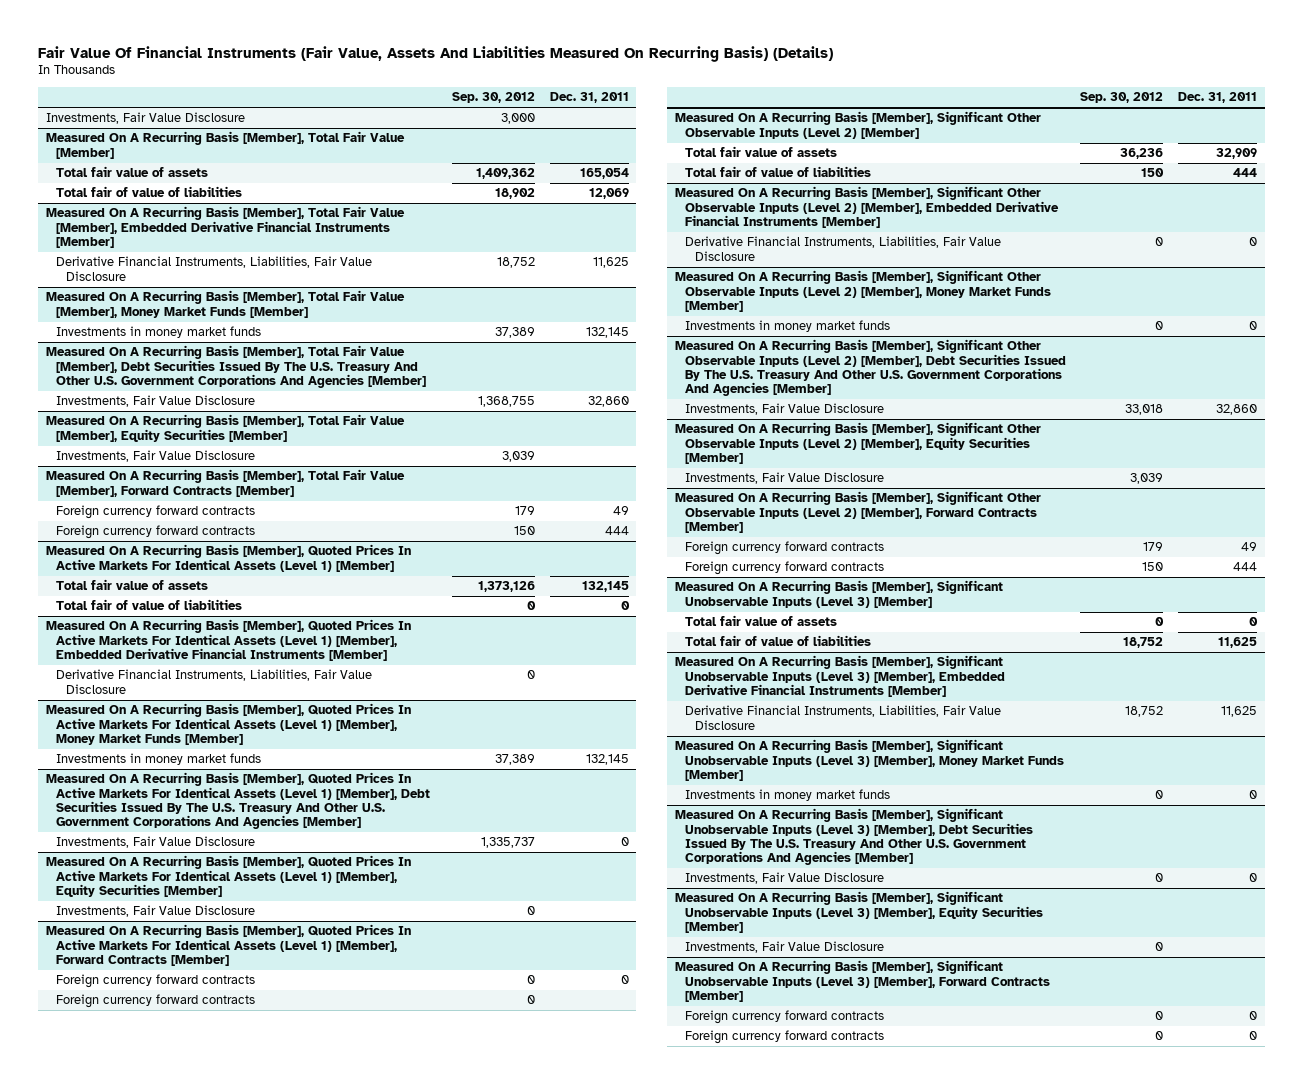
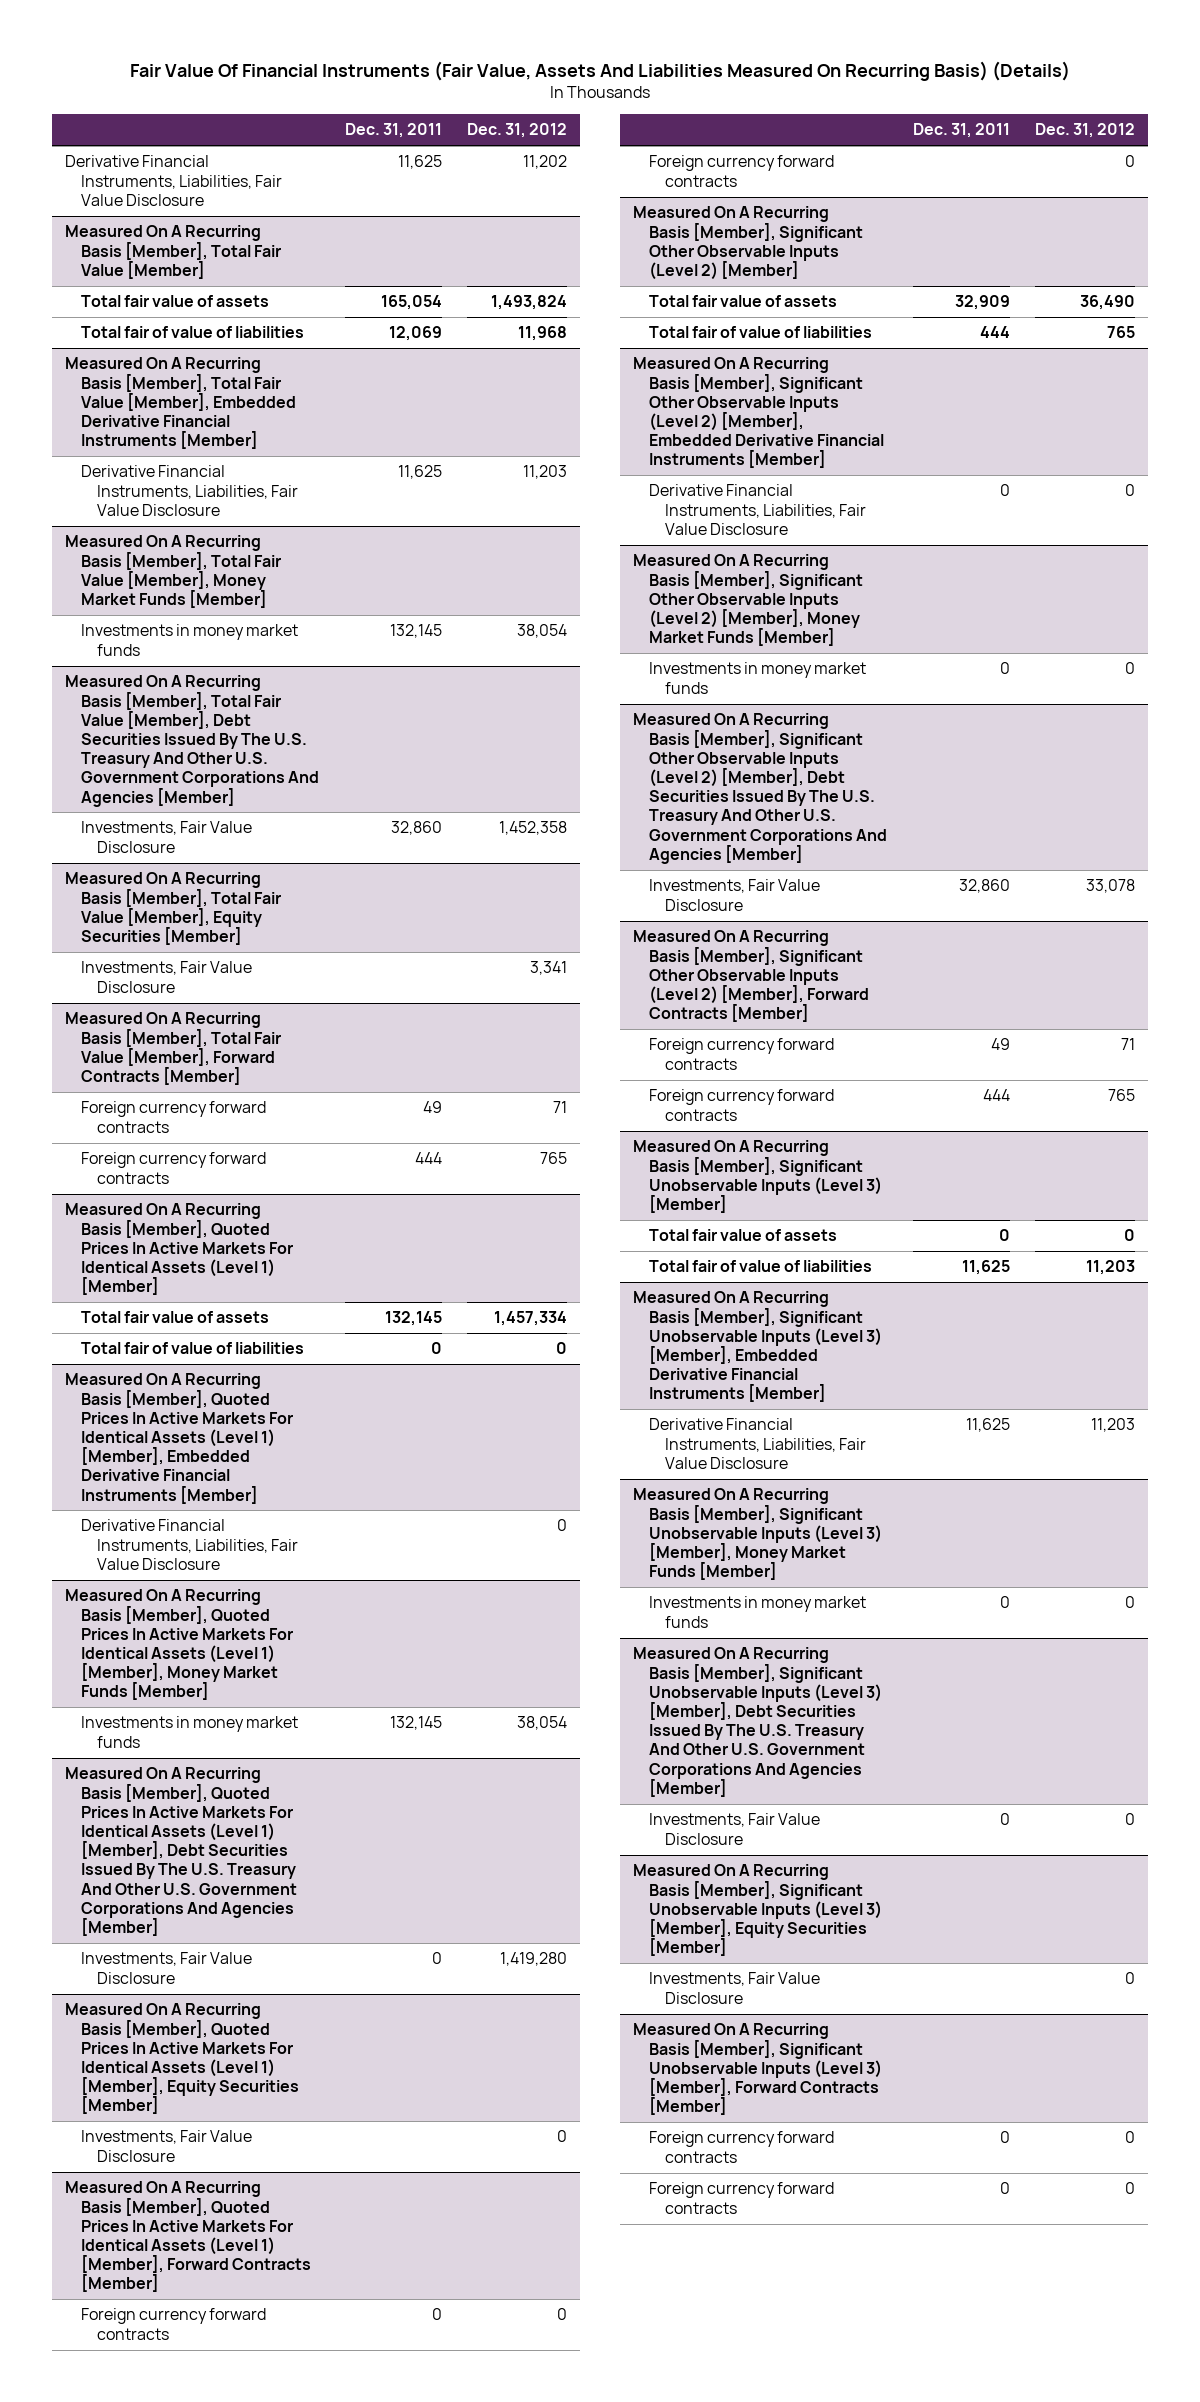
[451,92,535,104] Sep. 30, 2012 -> none
none -> [467,123,568,139] Dec. 31, 2012
[45,112,245,125] Investments, Fair Value Disclosure -> none
none -> [64,155,283,206] Derivative Financial Instruments, Liabilities, Fair Value Disclosure
[674,422,1041,465] Measured On A Recurring Basis [Member], Significant Other Observable Inputs (Level 2) [Member], Equity Securities [Member] -> none
[684,472,884,485] Investments, Fair Value Disclosure -> none

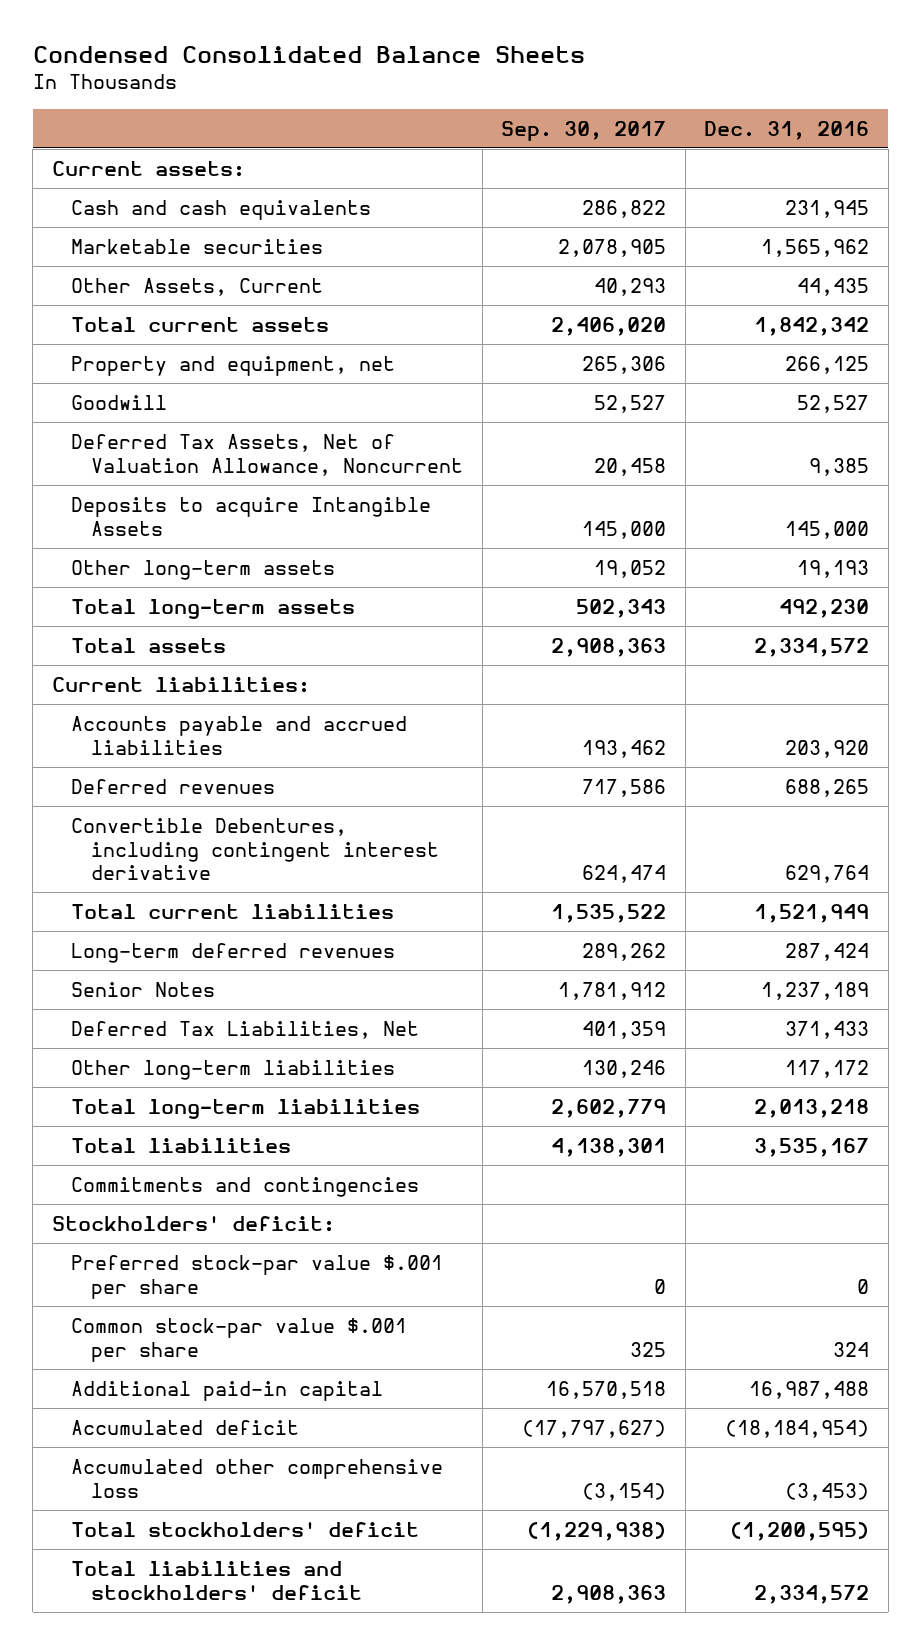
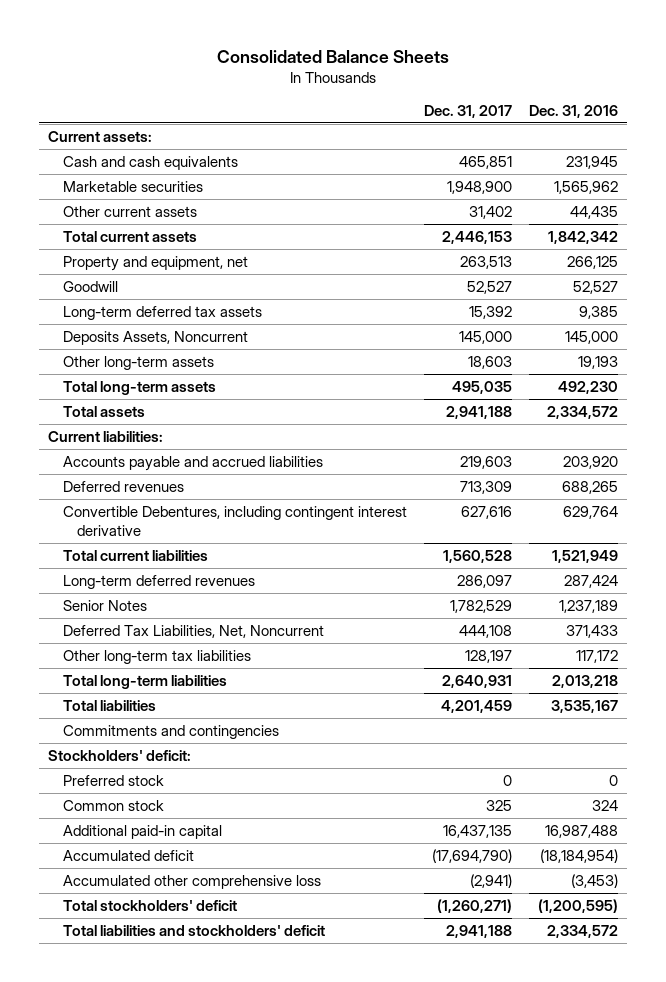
[32,45,585,63] Condensed Consolidated Balance Sheets -> [216,49,449,63] Consolidated Balance Sheets
[501,120,667,141] Sep. 30, 2017 -> none
none -> [423,104,512,118] Dec. 31, 2017
[71,277,324,296] Other Assets, Current -> [62,205,197,217] Other current assets
[71,433,464,476] Deferred Tax Assets, Net of Valuation Allowance, Noncurrent -> [62,305,262,320] Long-term deferred tax assets
[71,496,432,536] Deposits to acquire Intangible Assets -> [62,330,248,345] Deposits Assets, Noncurrent
[71,1020,420,1039] Deferred Tax Liabilities, Net -> [62,624,324,638] Deferred Tax Liabilities, Net, Noncurrent
[71,1059,396,1080] Other long-term liabilities -> [62,649,251,664] Other long-term tax liabilities
[71,1254,444,1299] Preferred stock-par value $.001 per share -> [62,774,164,786] Preferred stock
[71,1317,408,1362] Common stock-par value $.001 per share -> [62,799,164,811] Common stock

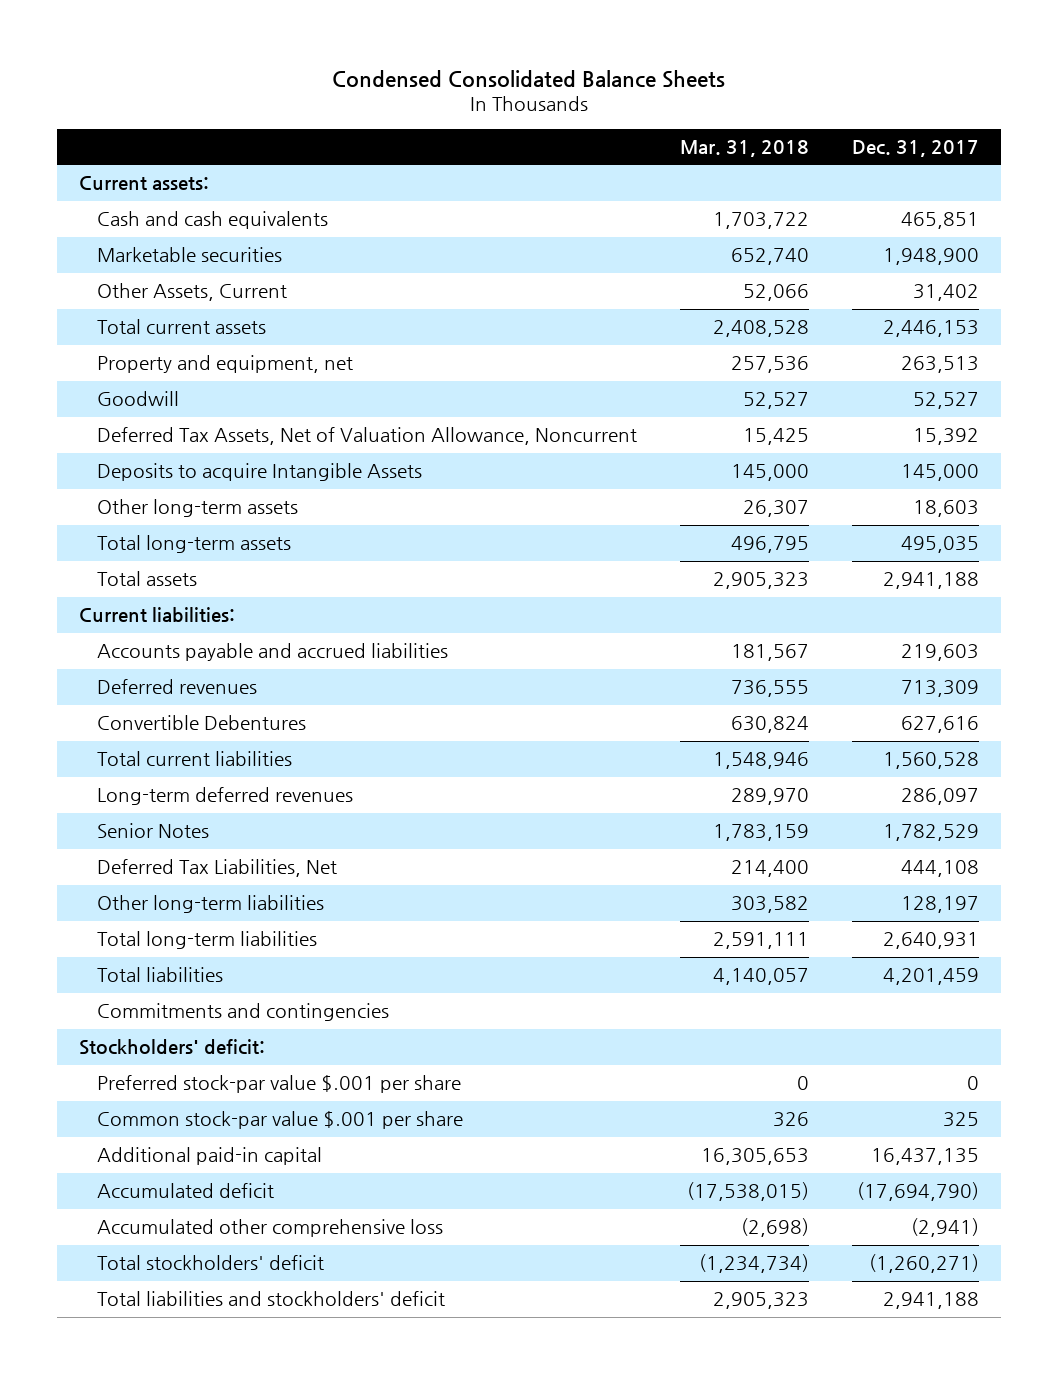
[216,49,449,63] Consolidated Balance Sheets -> [332,69,726,88] Condensed Consolidated Balance Sheets
[529,104,619,118] Dec. 31, 2016 -> none
none -> [680,139,810,157] Mar. 31, 2018
[62,205,197,217] Other current assets -> [96,283,287,302] Other Assets, Current
[62,305,262,320] Long-term deferred tax assets -> [96,427,637,446] Deferred Tax Assets, Net of Valuation Allowance, Noncurrent
[62,330,248,345] Deposits Assets, Noncurrent -> [96,463,422,482] Deposits to acquire Intangible Assets
[62,505,407,536] Convertible Debentures, including contingent interest derivative -> [96,715,306,731] Convertible Debentures
[62,624,324,638] Deferred Tax Liabilities, Net, Noncurrent -> [96,859,337,878] Deferred Tax Liabilities, Net
[62,649,251,664] Other long-term tax liabilities -> [96,895,324,914] Other long-term liabilities
[62,774,164,786] Preferred stock -> [96,1075,461,1094] Preferred stock-par value $.001 per share
[62,799,164,811] Common stock -> [96,1111,463,1130] Common stock-par value $.001 per share

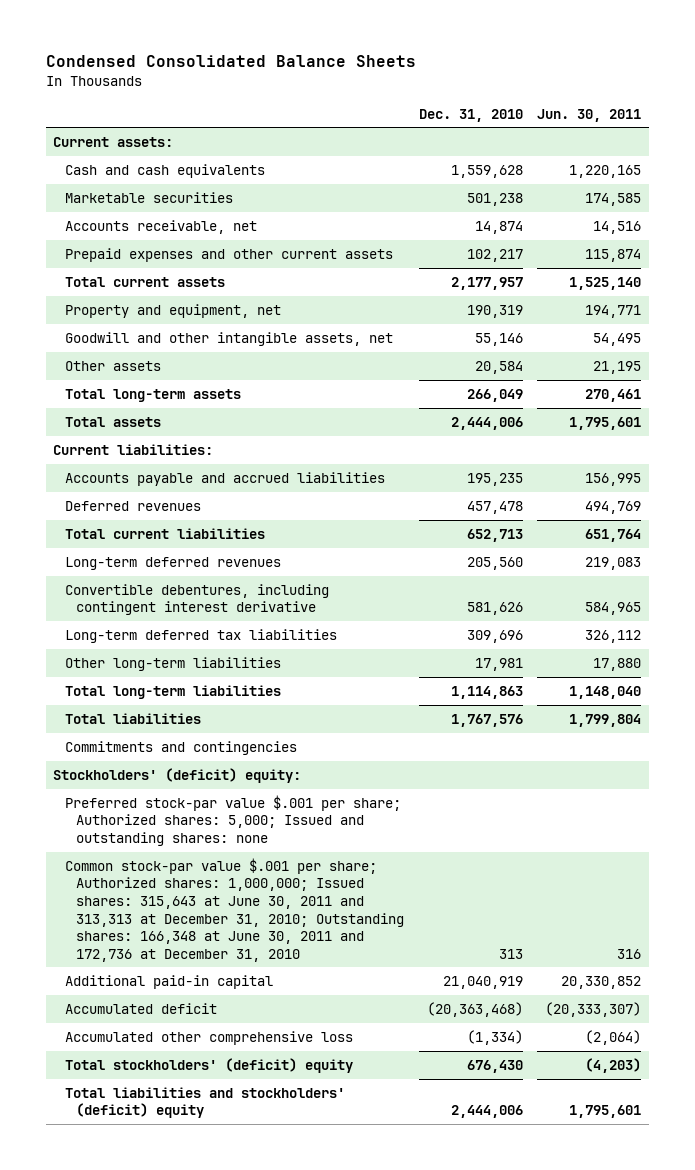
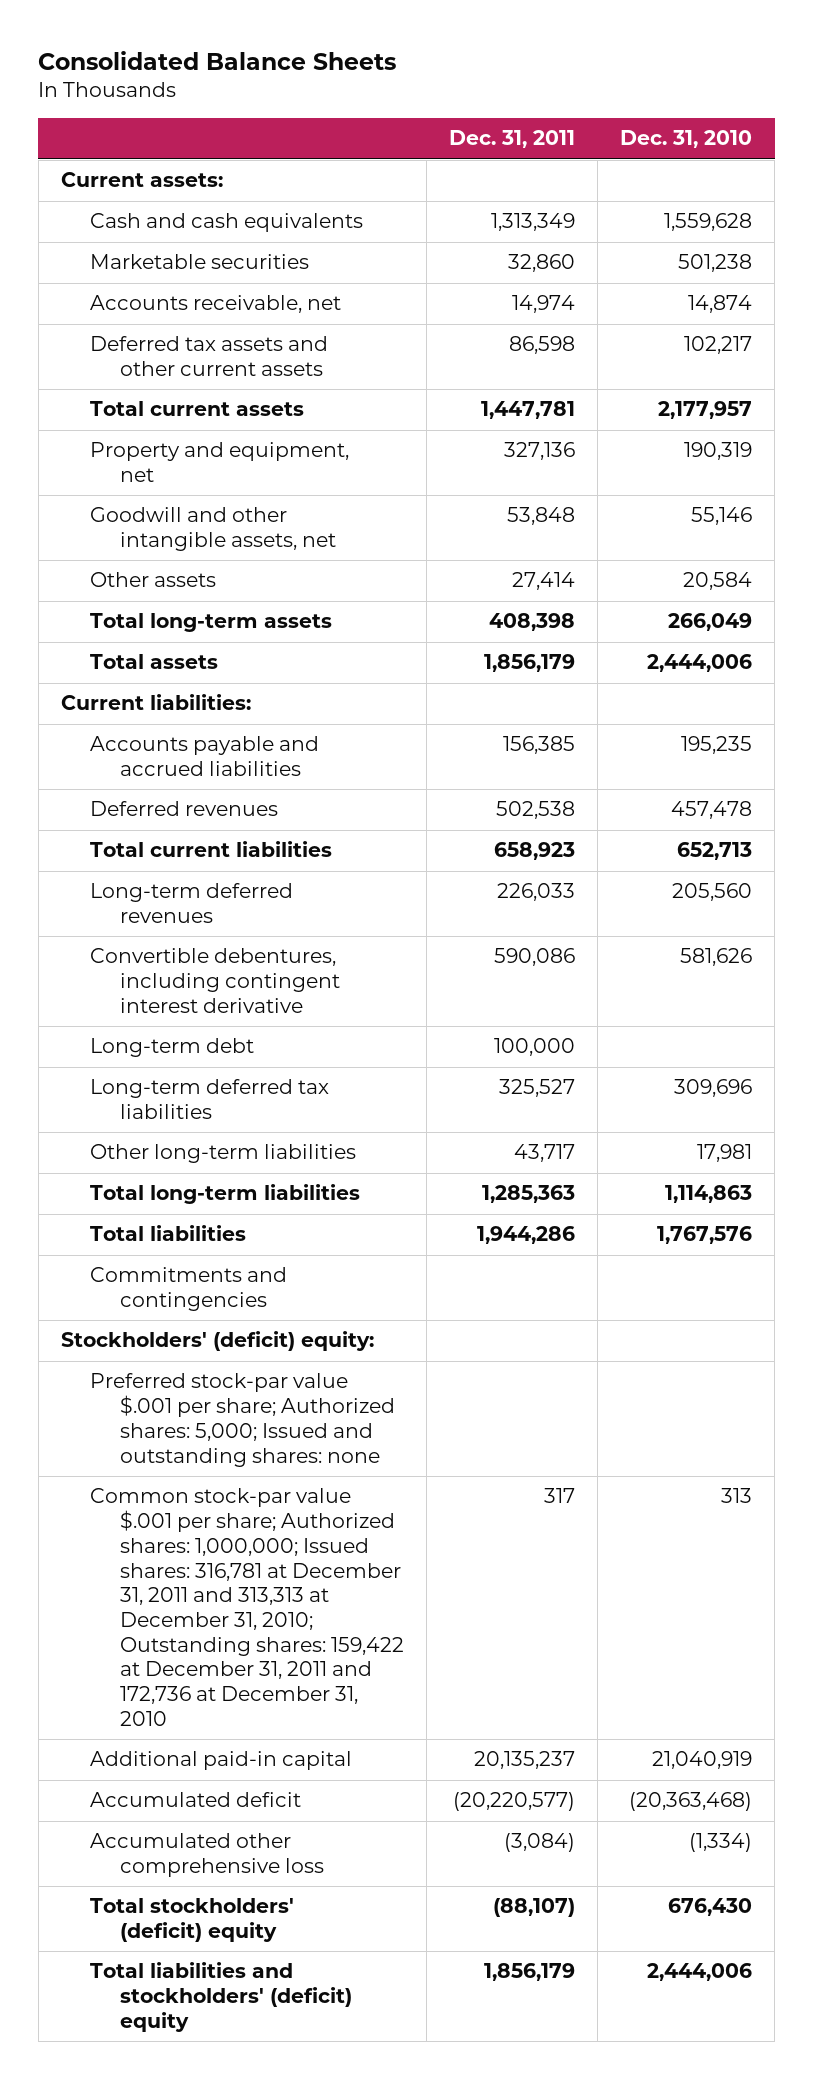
[45,55,416,68] Condensed Consolidated Balance Sheets -> [38,50,397,70] Consolidated Balance Sheets
[537,108,642,122] Jun. 30, 2011 -> none
none -> [449,130,576,149] Dec. 31, 2011
[64,247,393,262] Prepaid expenses and other current assets -> [90,336,329,377] Deferred tax assets and other current assets
none -> [90,1038,255,1058] Long-term debt
[64,857,405,962] Common stock-par value $.001 per share; Authorized shares: 1,000,000; Issued shares: 315,643 at June 30, 2011 and 313,313 at December 31, 2010; Outstanding shares: 166,348 at June 30, 2011 and 172,736 at December 31, 2010 -> [90,1488,405,1726] Common stock-par value $.001 per share; Authorized shares: 1,000,000; Issued shares: 316,781 at December 31, 2011 and 313,313 at December 31, 2010; Outstanding shares: 159,422 at December 31, 2011 and 172,736 at December 31, 2010

